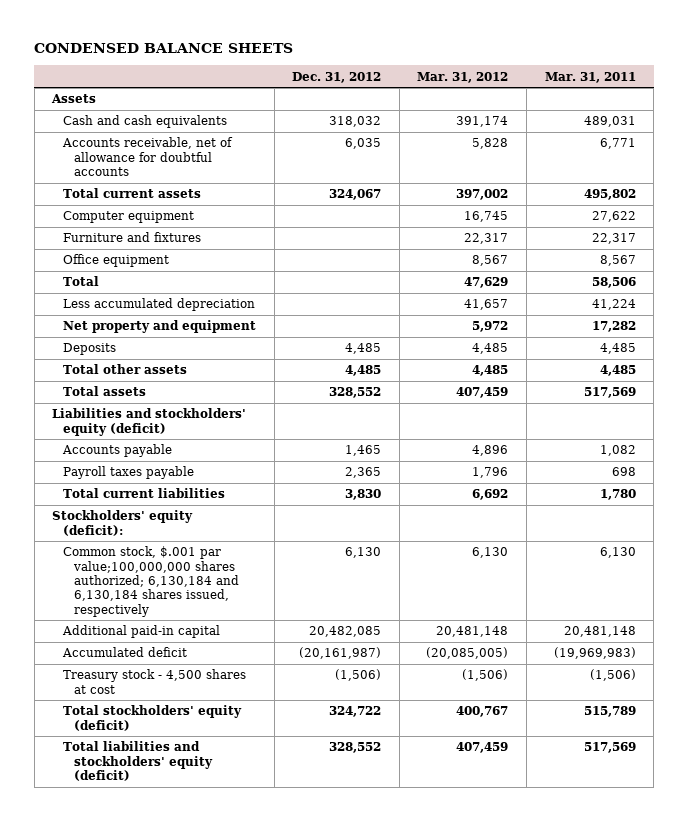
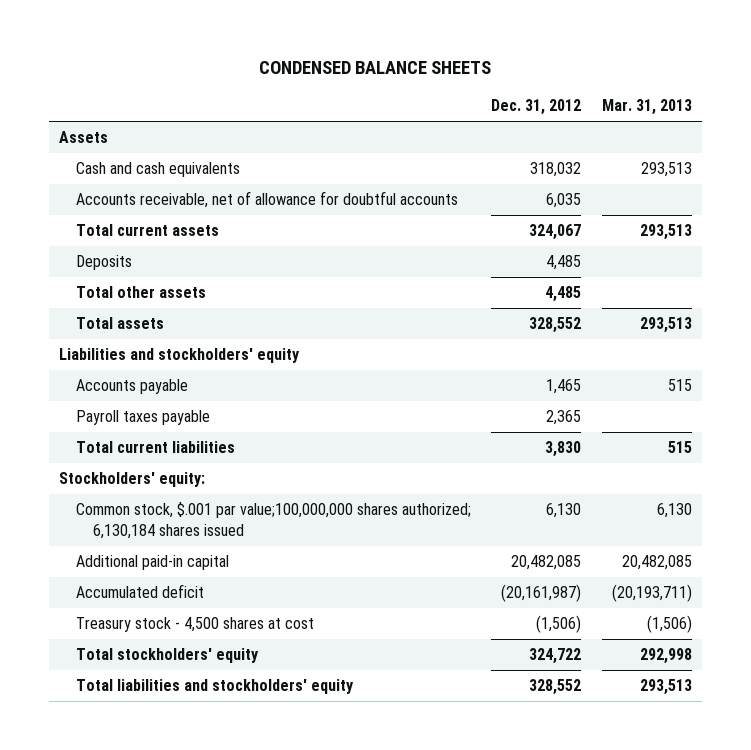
[417,71,509,83] Mar. 31, 2012 -> none
[544,71,636,83] Mar. 31, 2011 -> none
none -> [602,99,693,116] Mar. 31, 2013
[62,211,194,224] Computer equipment -> none
[62,232,201,243] Furniture and fixtures -> none
[62,254,169,268] Office equipment -> none
[62,276,99,287] Total -> none
[62,298,255,312] Less accumulated depreciation -> none
[62,320,256,334] Net property and equipment -> none
[52,408,247,436] Liabilities and stockholders' equity (deficit) -> [58,348,300,364] Liabilities and stockholders' equity
[52,510,194,536] Stockholders' equity (deficit): -> [58,472,205,488] Stockholders' equity:
[62,546,239,617] Common stock, $.001 par value;100,000,000 shares authorized; 6,130,184 and 6,130,184 shares issued, respectively -> [75,502,471,539] Common stock, $.001 par value;100,000,000 shares authorized; 6,130,184 shares issued
[62,705,242,731] Total stockholders' equity (deficit) -> [75,648,259,664] Total stockholders' equity
[62,741,213,782] Total liabilities and stockholders' equity (deficit) -> [75,679,354,695] Total liabilities and stockholders' equity

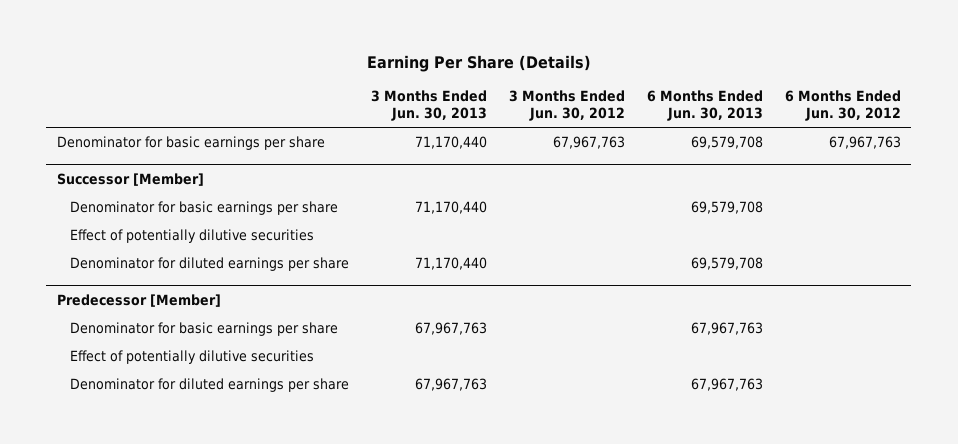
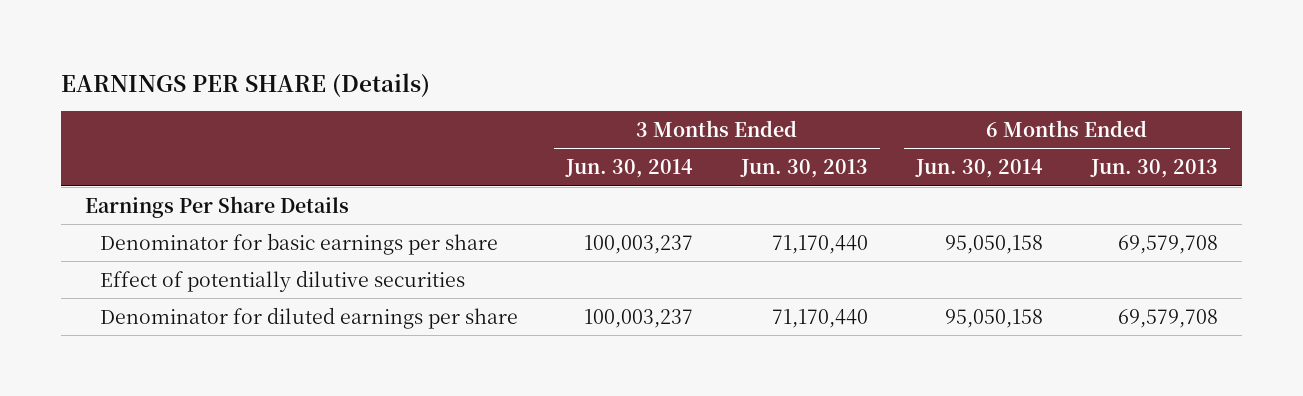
[366,55,591,73] Earning Per Share (Details) -> [61,72,431,97] EARNINGS PER SHARE (Details)
[508,90,625,122] 3 Months Ended Jun. 30, 2012 -> none
[784,90,901,122] 6 Months Ended Jun. 30, 2012 -> none
none -> [564,159,693,179] Jun. 30, 2014
none -> [914,159,1043,179] Jun. 30, 2014
[57,136,326,151] Denominator for basic earnings per share -> none
[57,172,205,186] Successor [Member] -> none
none -> [85,195,350,218] Earnings Per Share Details
[57,293,222,307] Predecessor [Member] -> none
[70,322,339,337] Denominator for basic earnings per share -> none
[70,350,315,365] Effect of potentially dilutive securities -> none
[70,378,350,393] Denominator for diluted earnings per share -> none

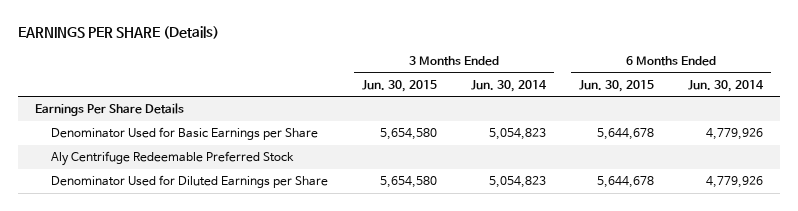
[739,159,868,179] Jun. 30, 2013 -> none
[1089,159,1218,179] Jun. 30, 2013 -> none
none -> [362,79,438,92] Jun. 30, 2015
none -> [579,79,655,92] Jun. 30, 2015
[99,269,465,292] Effect of potentially dilutive securities -> none
[99,232,498,255] Denominator for basic earnings per share -> [51,127,319,141] Denominator Used for Basic Earnings per Share
[583,234,693,254] 100,003,237 -> [488,128,546,141] 5,054,823
[944,234,1043,254] 95,050,158 -> [705,128,763,141] 4,779,926
none -> [51,151,295,167] Aly Centrifuge Redeemable Preferred Stock
[99,306,518,329] Denominator for diluted earnings per share -> [51,175,329,189] Denominator Used for Diluted Earnings per Share
[583,308,693,328] 100,003,237 -> [488,176,546,189] 5,054,823
[944,308,1043,328] 95,050,158 -> [705,176,763,189] 4,779,926

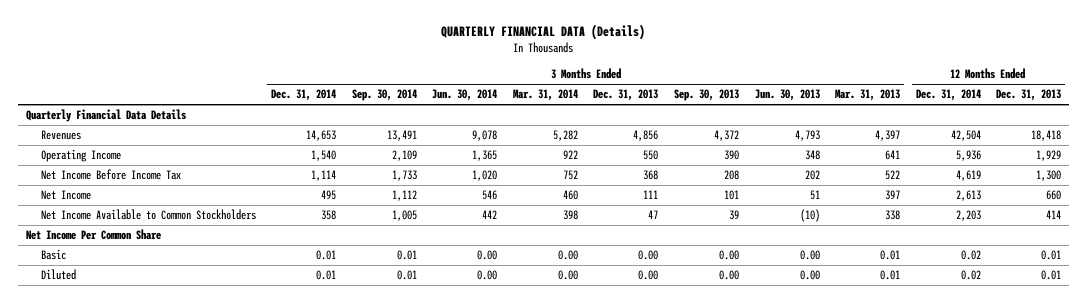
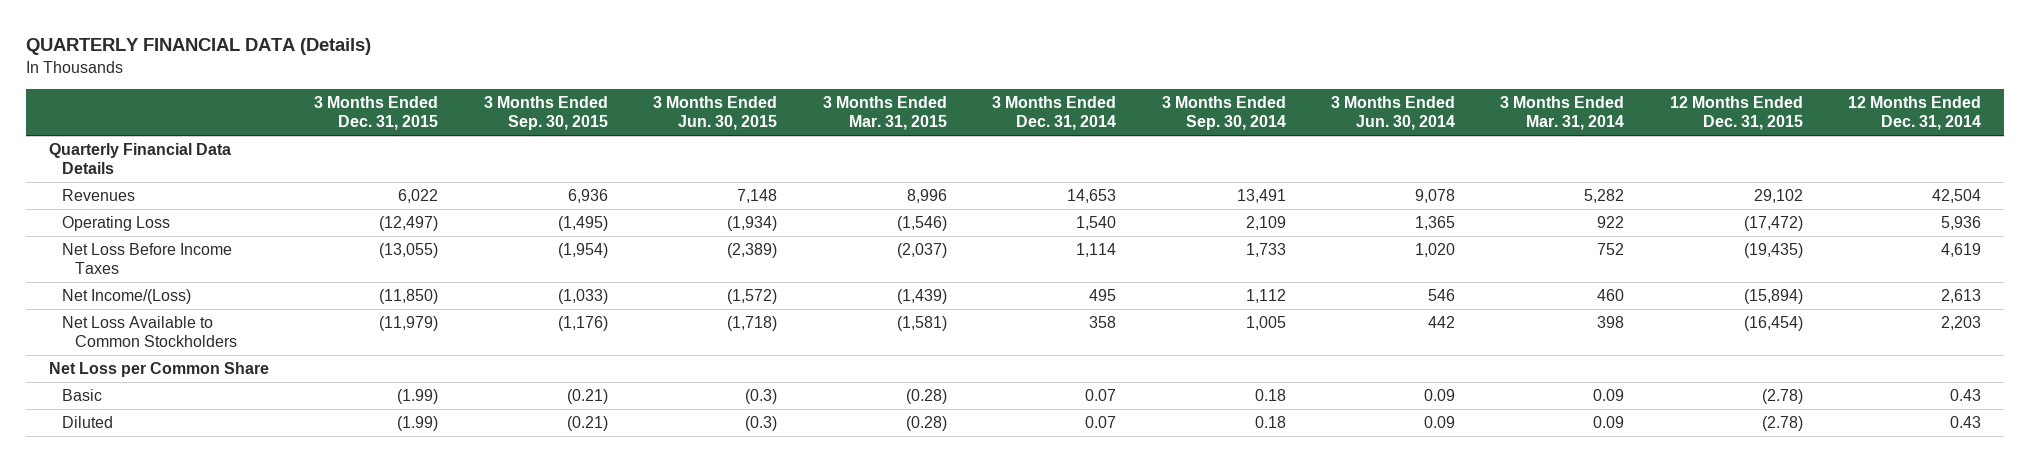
[593,89,659,102] Dec. 31, 2013 -> none
[673,89,739,102] Sep. 30, 2013 -> none
[754,89,820,102] Jun. 30, 2013 -> none
[835,89,901,102] Mar. 31, 2013 -> none
[996,89,1062,102] Dec. 31, 2013 -> none
none -> [314,96,439,131] 3 Months Ended Dec. 31, 2015
none -> [483,96,608,131] 3 Months Ended Sep. 30, 2015
none -> [653,96,778,131] 3 Months Ended Jun. 30, 2015
none -> [822,96,947,131] 3 Months Ended Mar. 31, 2015
none -> [1669,96,1803,131] 12 Months Ended Dec. 31, 2015
[40,149,121,163] Operating Income -> [62,216,171,232] Operating Loss
[40,169,181,181] Net Income Before Income Tax -> [62,243,233,274] Net Loss Before Income Taxes
[40,190,91,201] Net Income -> [62,289,192,305] Net Income/(Loss)
[40,209,256,221] Net Income Available to Common Stockholders -> [62,316,238,347] Net Loss Available to Common Stockholders
[25,229,161,241] Net Income Per Common Share -> [49,362,270,378] Net Loss per Common Share
[316,250,337,261] 0.01 -> [1085,389,1117,402] 0.07
[396,250,417,261] 0.01 -> [1254,389,1286,402] 0.18
[477,250,498,261] 0.00 -> [1423,389,1455,402] 0.09
[557,250,578,261] 0.00 -> [1593,389,1625,402] 0.09
[960,250,981,261] 0.02 -> [1950,389,1982,402] 0.43
[316,270,337,281] 0.01 -> [1085,416,1117,429] 0.07
[396,270,417,281] 0.01 -> [1254,416,1286,429] 0.18
[477,270,498,281] 0.00 -> [1423,416,1455,429] 0.09
[557,270,578,281] 0.00 -> [1593,416,1625,429] 0.09
[960,270,981,281] 0.02 -> [1950,416,1982,429] 0.43

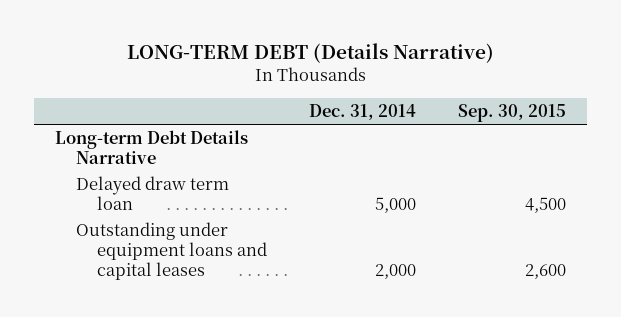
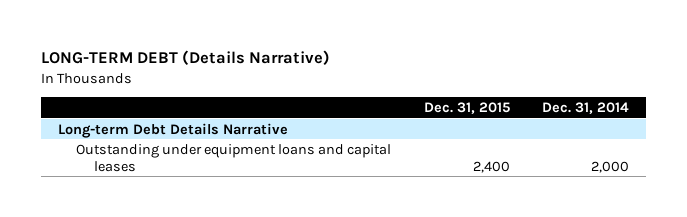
[458,103,567,122] Sep. 30, 2015 -> none
none -> [423,101,510,114] Dec. 31, 2015
[76,176,230,211] Delayed draw term loan -> none

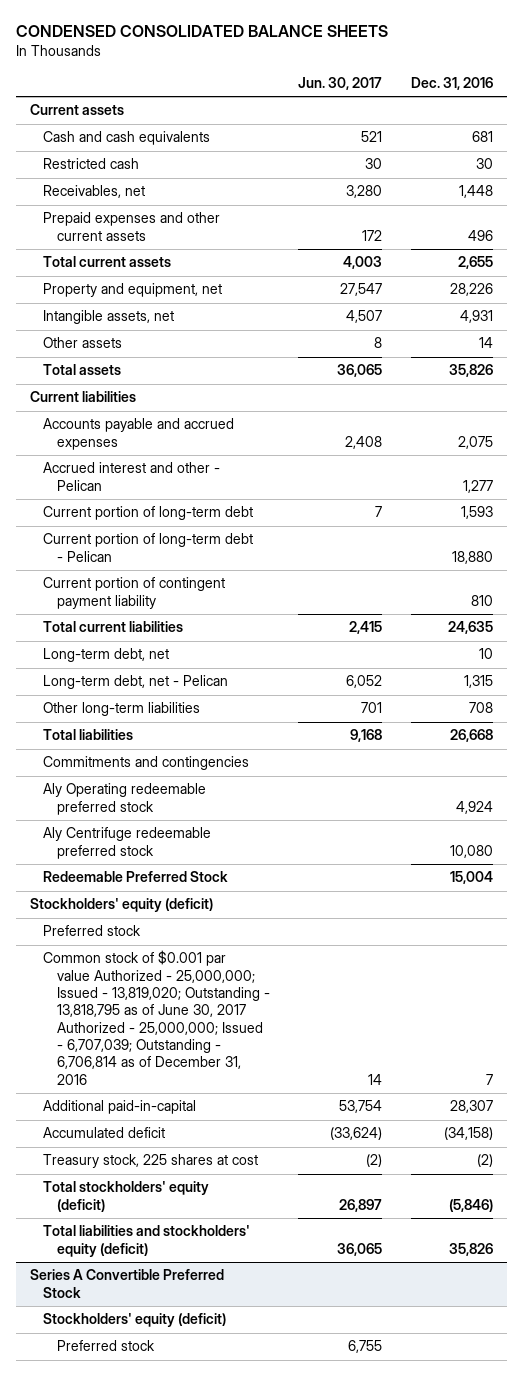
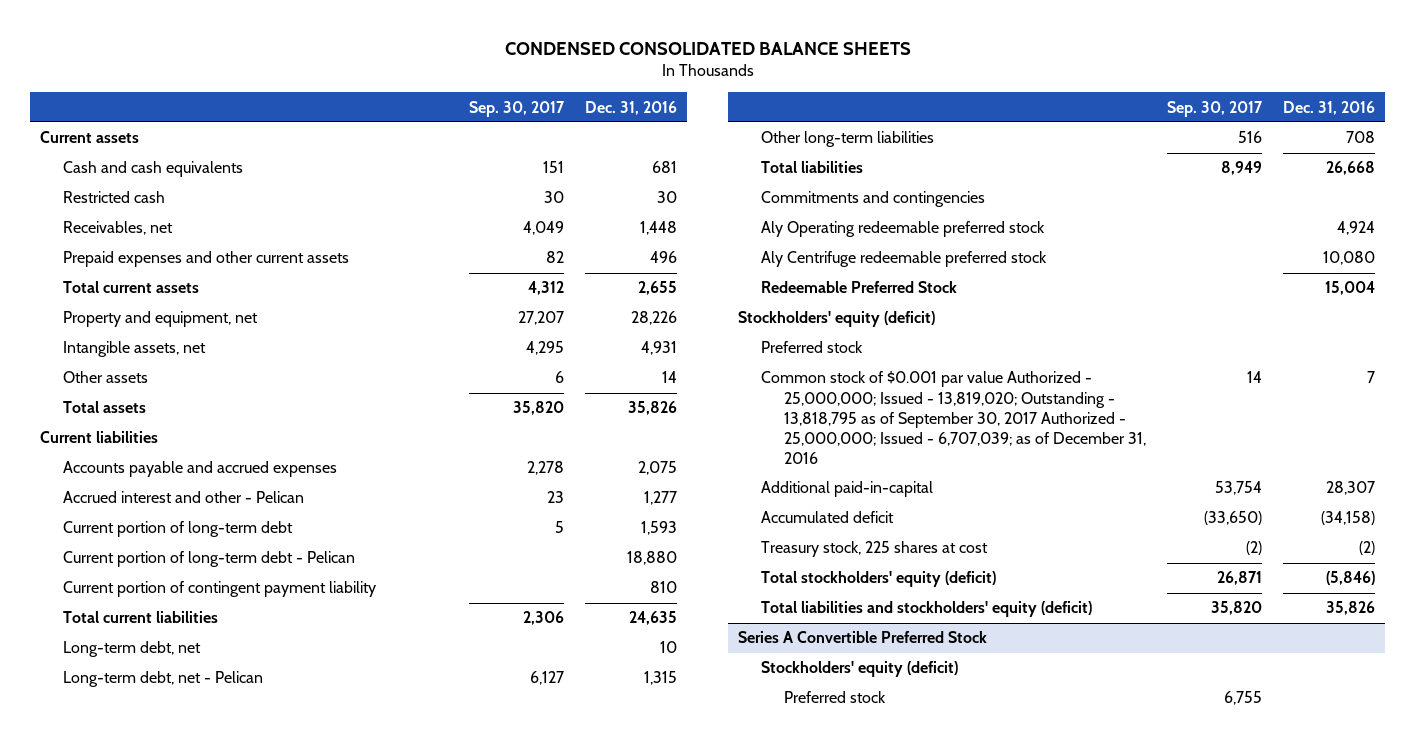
[298,76,383,90] Jun. 30, 2017 -> none
none -> [468,100,565,117] Sep. 30, 2017
[43,950,270,1085] Common stock of $0.001 par value Authorized - 25,000,000; Issued - 13,819,020; Outstanding - 13,818,795 as of June 30, 2017 Authorized - 25,000,000; Issued - 6,707,039; Outstanding - 6,706,814 as of December 31, 2016 -> [760,371,1146,465] Common stock of $0.001 par value Authorized - 25,000,000; Issued - 13,819,020; Outstanding - 13,818,795 as of September 30, 2017 Authorized - 25,000,000; Issued - 6,707,039; as of December 31, 2016

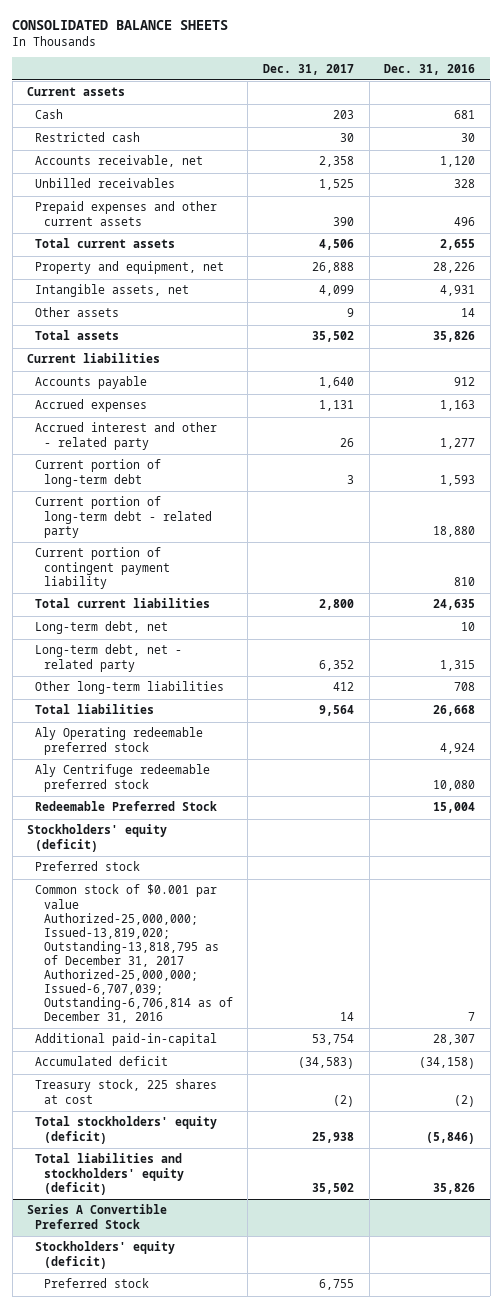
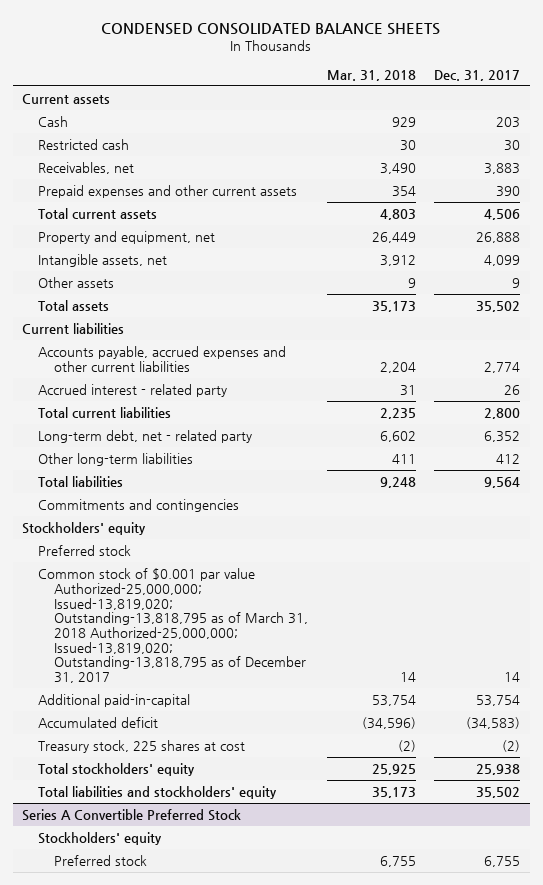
[12,20,229,31] CONSOLIDATED BALANCE SHEETS -> [101,22,441,35] CONDENSED CONSOLIDATED BALANCE SHEETS
[384,63,476,75] Dec. 31, 2016 -> none
none -> [326,69,416,81] Mar. 31, 2018
[35,155,204,168] Accounts receivable, net -> none
[35,178,176,189] Unbilled receivables -> none
none -> [38,162,135,175] Receivables, net
[35,376,148,390] Accounts payable -> none
[35,399,148,413] Accrued expenses -> none
[35,459,162,487] Current portion of long-term debt -> none
[35,496,212,538] Current portion of long-term debt - related party -> none
[35,547,170,589] Current portion of contingent payment liability -> none
none -> [38,346,287,372] Accounts payable, accrued expenses and other current liabilities
[35,422,218,450] Accrued interest and other - related party -> [38,384,228,398] Accrued interest - related party
[35,621,169,635] Long-term debt, net -> none
[35,727,204,755] Aly Operating redeemable preferred stock -> none
[35,764,211,792] Aly Centrifuge redeemable preferred stock -> none
[35,801,218,812] Redeemable Preferred Stock -> none
none -> [38,499,240,513] Commitments and contingencies
[27,824,168,852] Stockholders' equity (deficit) -> [22,522,147,536] Stockholders' equity
[35,884,233,1024] Common stock of $0.001 par value Authorized-25,000,000; Issued-13,819,020; Outstanding-13,818,795 as of December 31, 2017 Authorized-25,000,000; Issued-6,707,039; Outstanding-6,706,814 as of December 31, 2016 -> [38,568,309,684] Common stock of $0.001 par value Authorized-25,000,000; Issued-13,819,020; Outstanding-13,818,795 as of March 31, 2018 Authorized-25,000,000; Issued-13,819,020; Outstanding-13,818,795 as of December 31, 2017
[35,1116,218,1144] Total stockholders' equity (deficit) -> [38,763,196,777] Total stockholders' equity
[35,1153,184,1195] Total liabilities and stockholders' equity (deficit) -> [38,786,278,800] Total liabilities and stockholders' equity
[35,1241,176,1269] Stockholders' equity (deficit) -> [38,832,163,846] Stockholders' equity

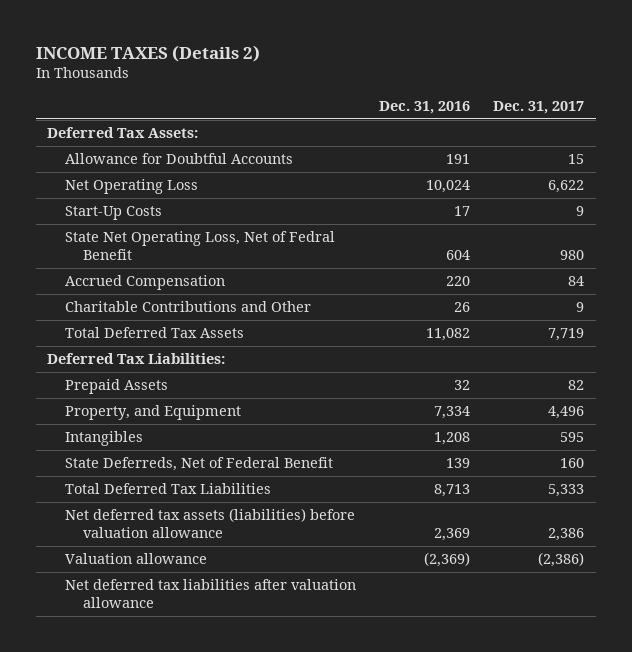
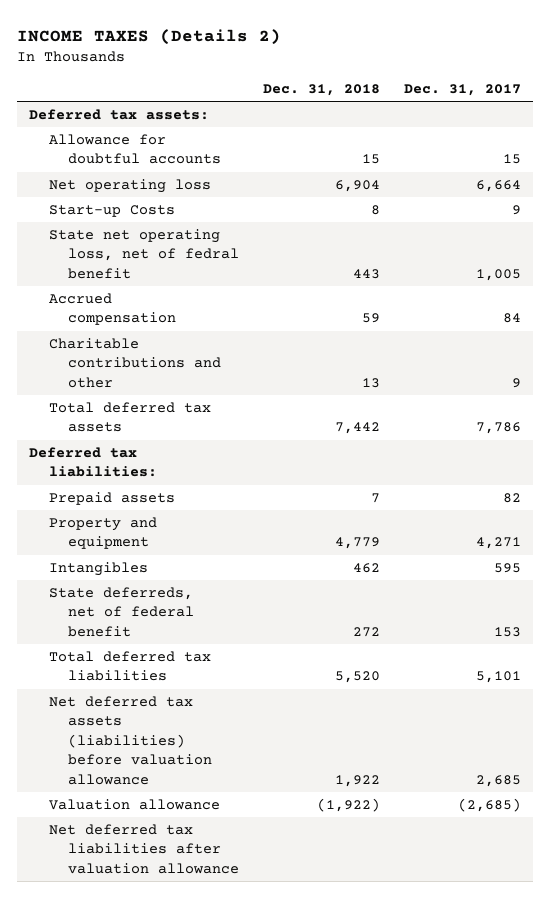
[379,101,471,115] Dec. 31, 2016 -> none
none -> [263,84,381,97] Dec. 31, 2018
[47,127,199,139] Deferred Tax Assets: -> [29,108,210,120] Deferred tax assets:
[65,153,294,165] Allowance for Doubtful Accounts -> [48,133,222,165] Allowance for doubtful accounts
[65,179,199,195] Net Operating Loss -> [48,178,211,193] Net operating loss
[548,180,585,194] 6,622 -> [475,179,521,192] 6,664
[65,206,163,221] Start-Up Costs -> [48,204,175,217] Start-up Costs
[65,231,336,261] State Net Operating Loss, Net of Fedral Benefit -> [48,228,240,279] State net operating loss, net of fedral benefit
[560,250,585,261] 980 -> [475,268,521,281] 1,005
[65,275,226,291] Accrued Compensation -> [48,292,177,326] Accrued compensation
[65,301,312,313] Charitable Contributions and Other -> [48,337,222,388] Charitable contributions and other
[65,327,245,339] Total Deferred Tax Assets -> [48,401,211,433] Total deferred tax assets
[548,328,585,342] 7,719 -> [475,422,521,435] 7,786
[47,353,226,365] Deferred Tax Liabilities: -> [29,446,157,478] Deferred tax liabilities:
[65,379,169,395] Prepaid Assets -> [48,491,175,505] Prepaid assets
[65,405,242,421] Property, and Equipment -> [48,516,157,550] Property and equipment
[548,406,585,420] 4,496 -> [475,537,521,550] 4,271
[65,457,334,472] State Deferreds, Net of Federal Benefit -> [48,586,195,637] State deferreds, net of federal benefit
[560,458,585,469] 160 -> [493,626,521,637] 153
[65,483,272,495] Total Deferred Tax Liabilities -> [48,650,211,682] Total deferred tax liabilities
[548,484,585,498] 5,333 -> [475,671,521,684] 5,101
[548,528,585,542] 2,386 -> [475,774,521,787] 2,685
[538,552,585,568] (2,386) -> [457,797,521,812] (2,685)

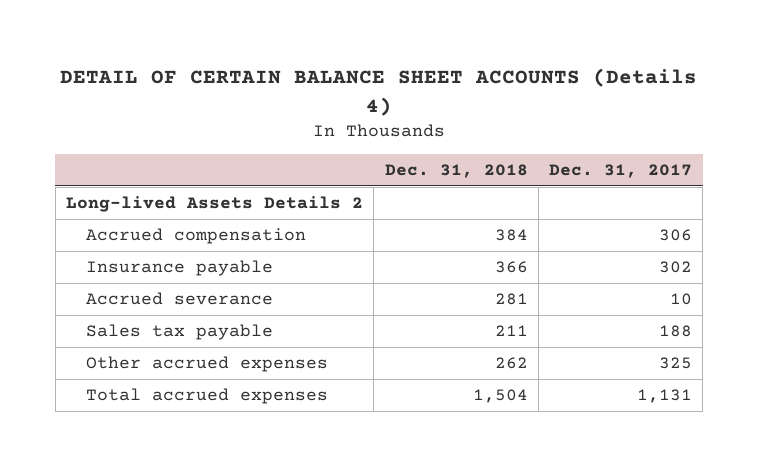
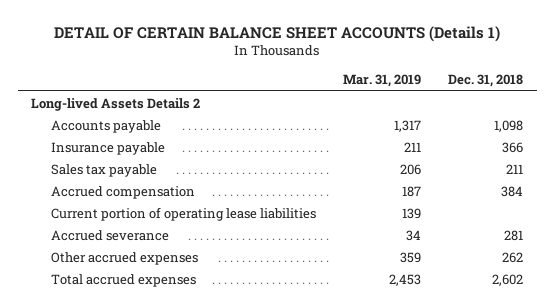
[60,68,698,116] DETAIL OF CERTAIN BALANCE SHEET ACCOUNTS (Details 4) -> [54,25,501,42] DETAIL OF CERTAIN BALANCE SHEET ACCOUNTS (Details 1)
[549,164,693,179] Dec. 31, 2017 -> none
none -> [342,74,421,88] Mar. 31, 2019
none -> [50,119,161,133] Accounts payable
[86,228,307,245] Accrued compensation -> [50,185,195,199] Accrued compensation
none -> [50,206,316,221] Current portion of operating lease liabilities
[86,292,274,306] Accrued severance -> [50,229,169,241] Accrued severance
[472,389,528,404] 1,504 -> [491,273,523,286] 2,602

